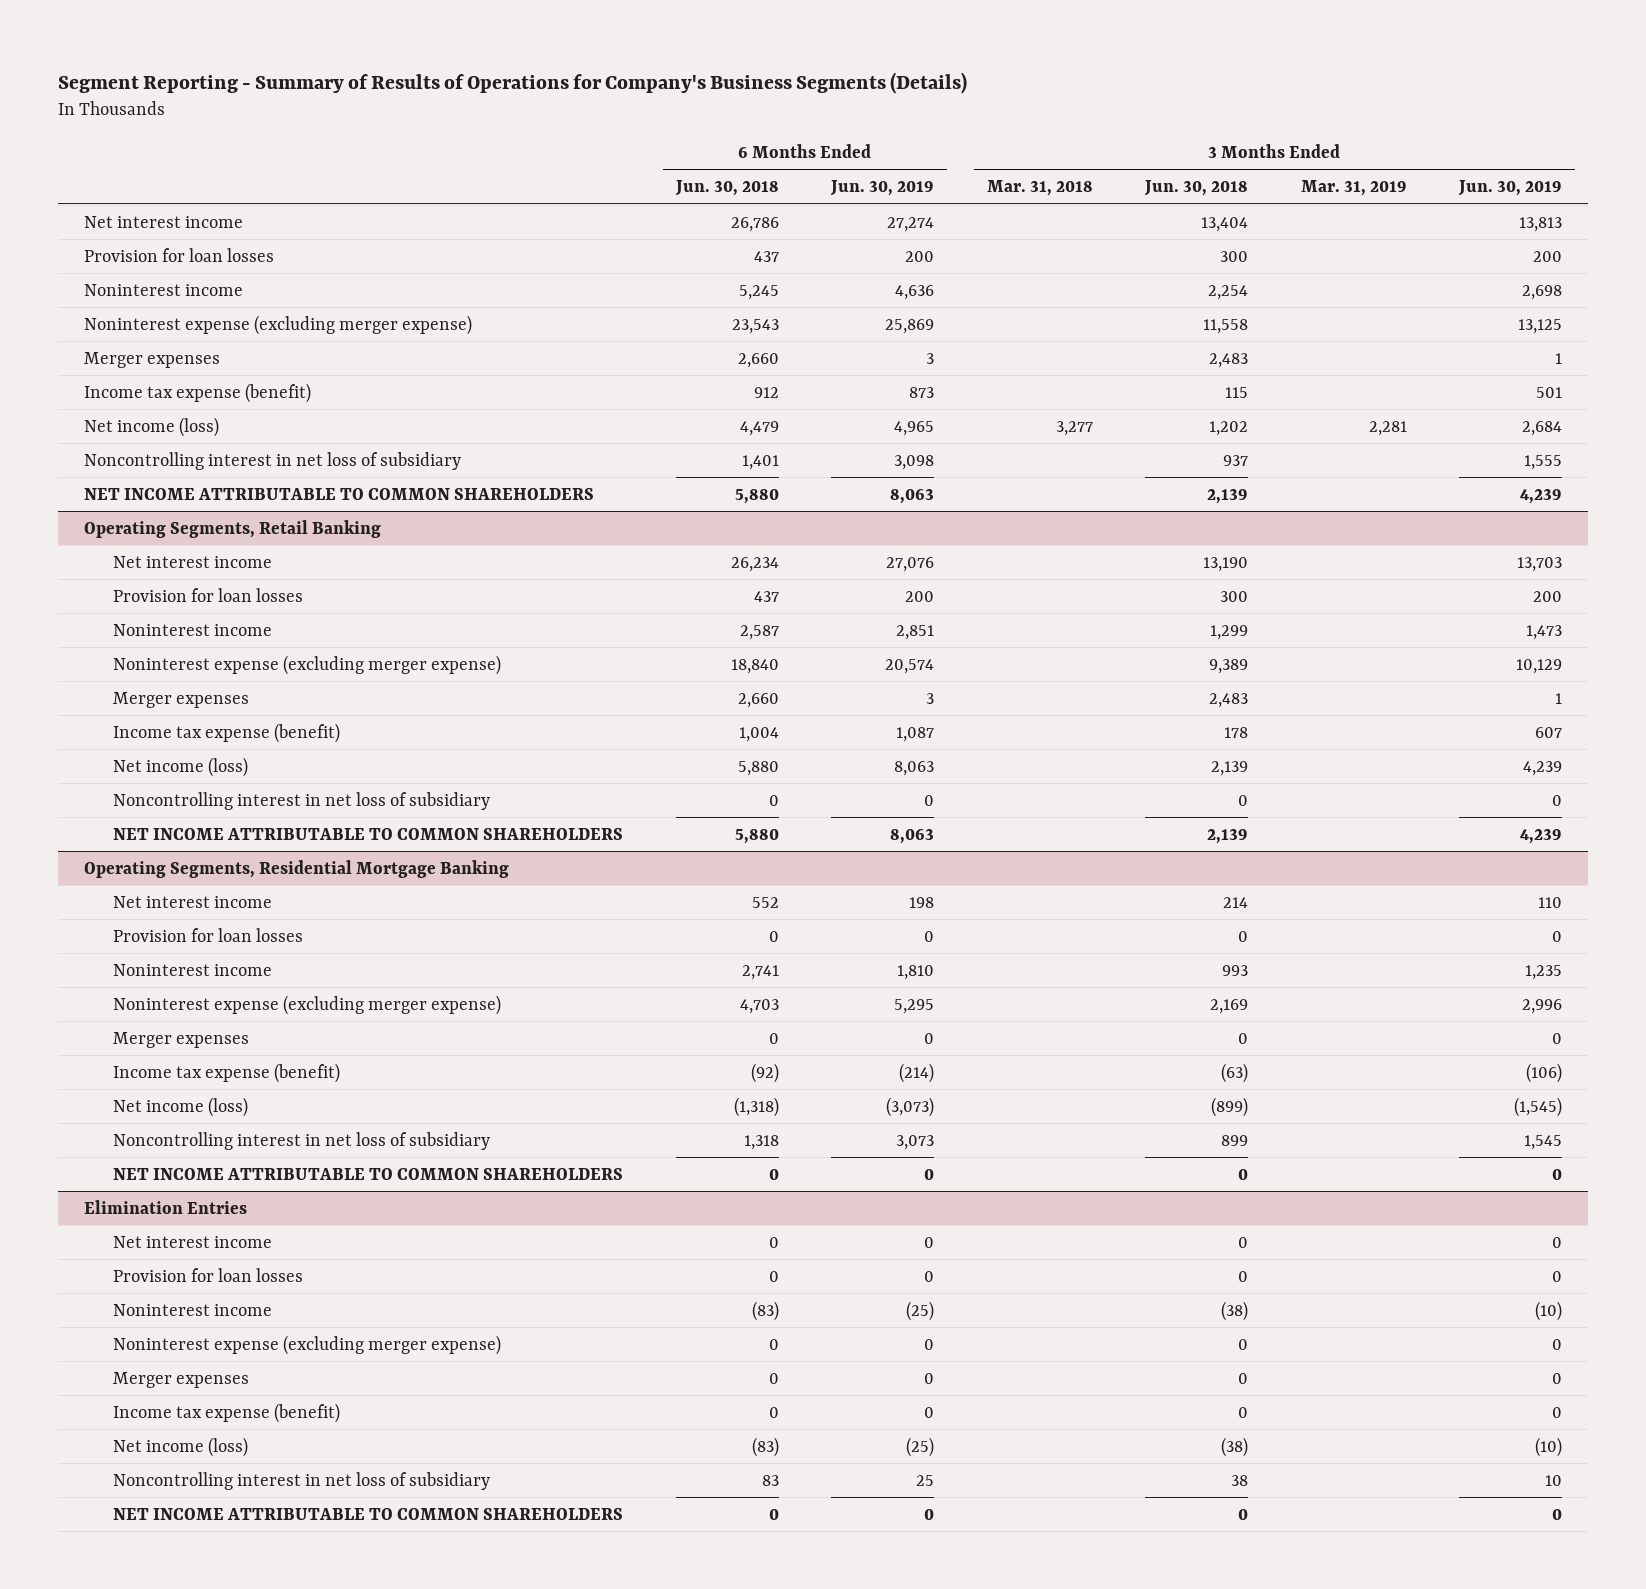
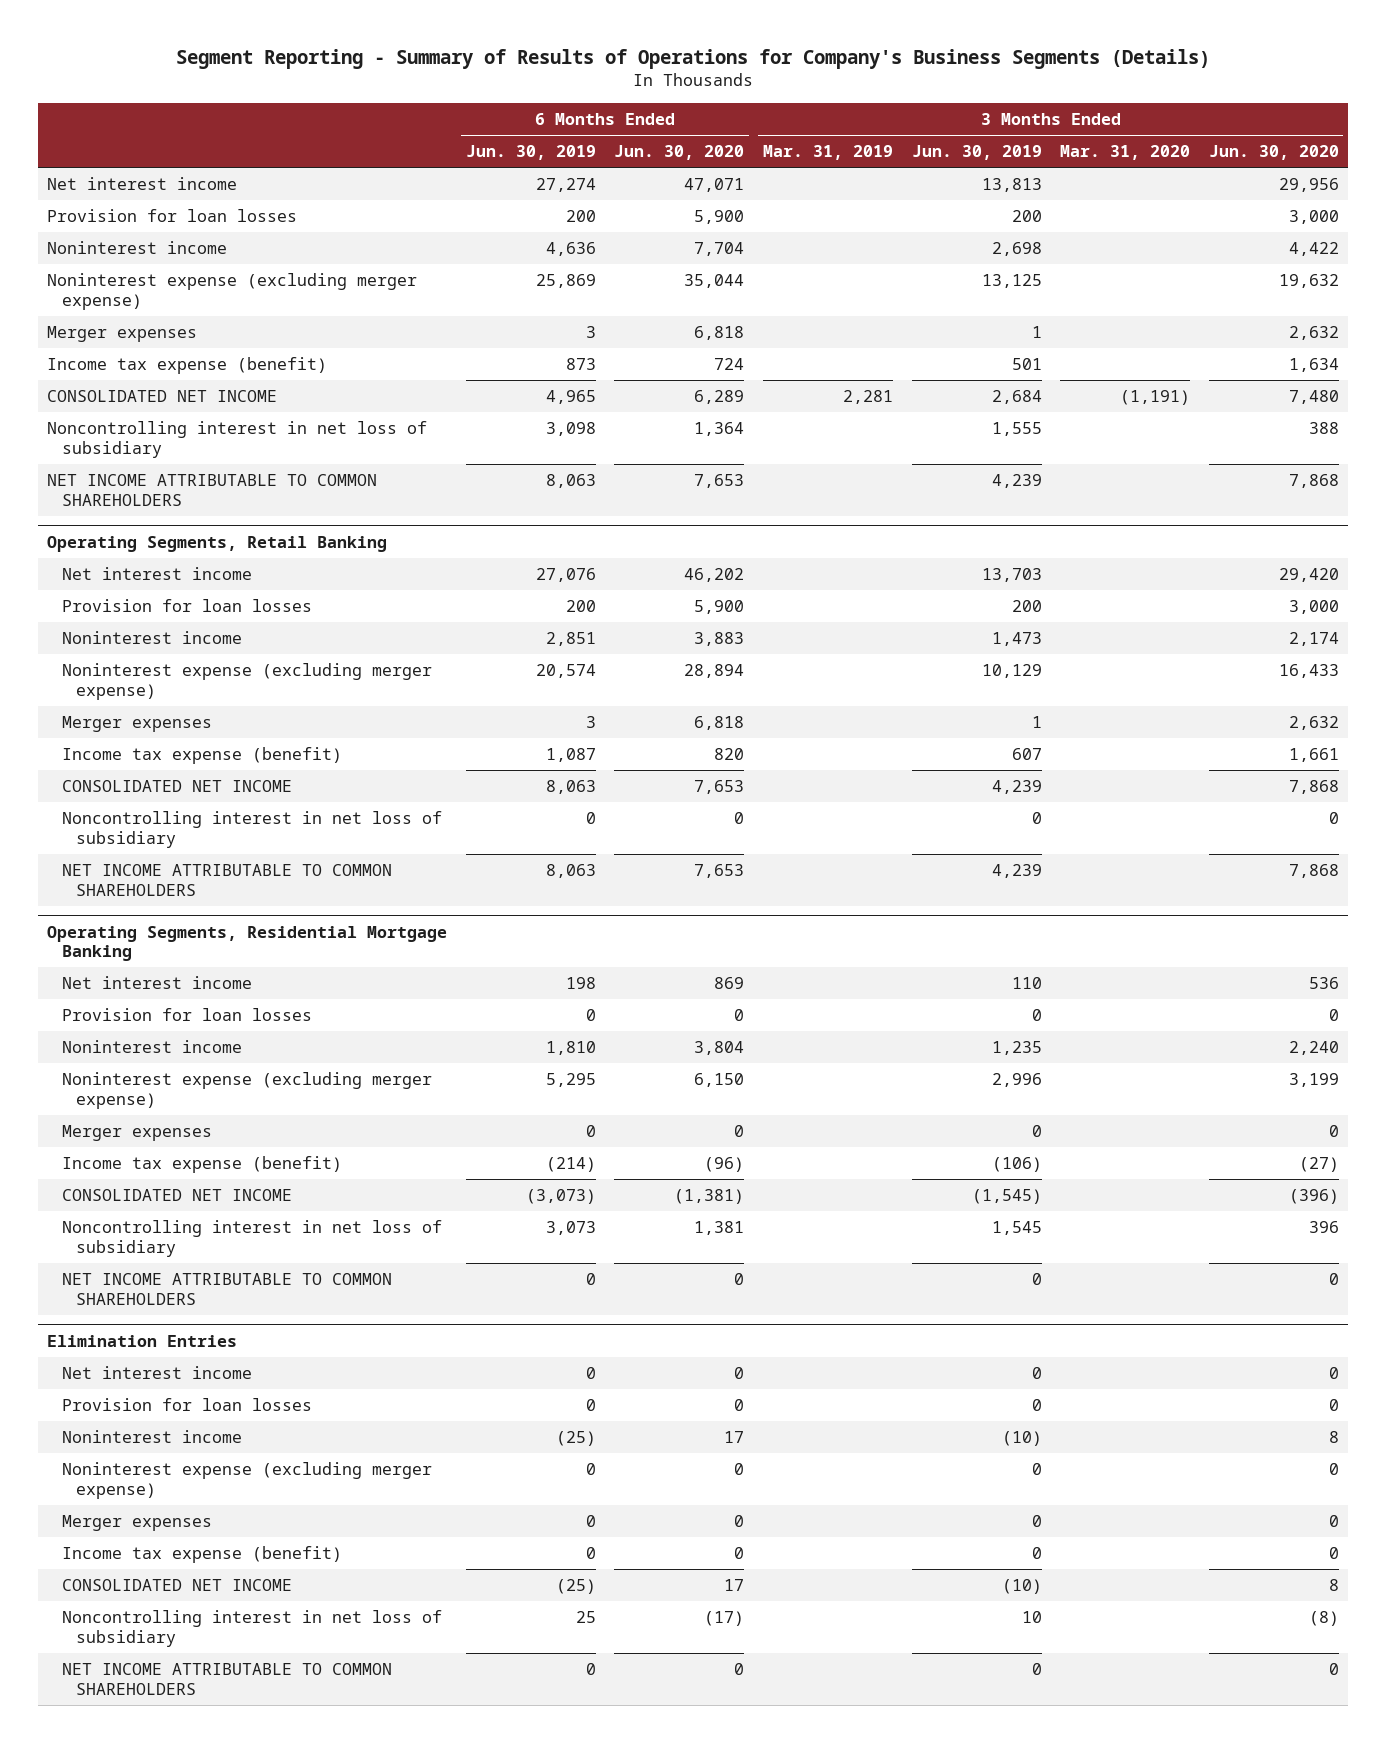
[674,180,779,197] Jun. 30, 2018 -> none
[986,180,1093,197] Mar. 31, 2018 -> none
[1144,180,1249,197] Jun. 30, 2018 -> none
none -> [614,145,745,161] Jun. 30, 2020
none -> [1060,145,1191,161] Mar. 31, 2020
none -> [1208,145,1339,161] Jun. 30, 2020
[84,416,220,437] Net income (loss) -> [47,390,278,403] CONSOLIDATED NET INCOME
[113,756,249,777] Net income (loss) -> [61,780,292,793] CONSOLIDATED NET INCOME
[113,1096,249,1117] Net income (loss) -> [61,1189,292,1202] CONSOLIDATED NET INCOME
[113,1436,249,1457] Net income (loss) -> [61,1579,292,1592] CONSOLIDATED NET INCOME

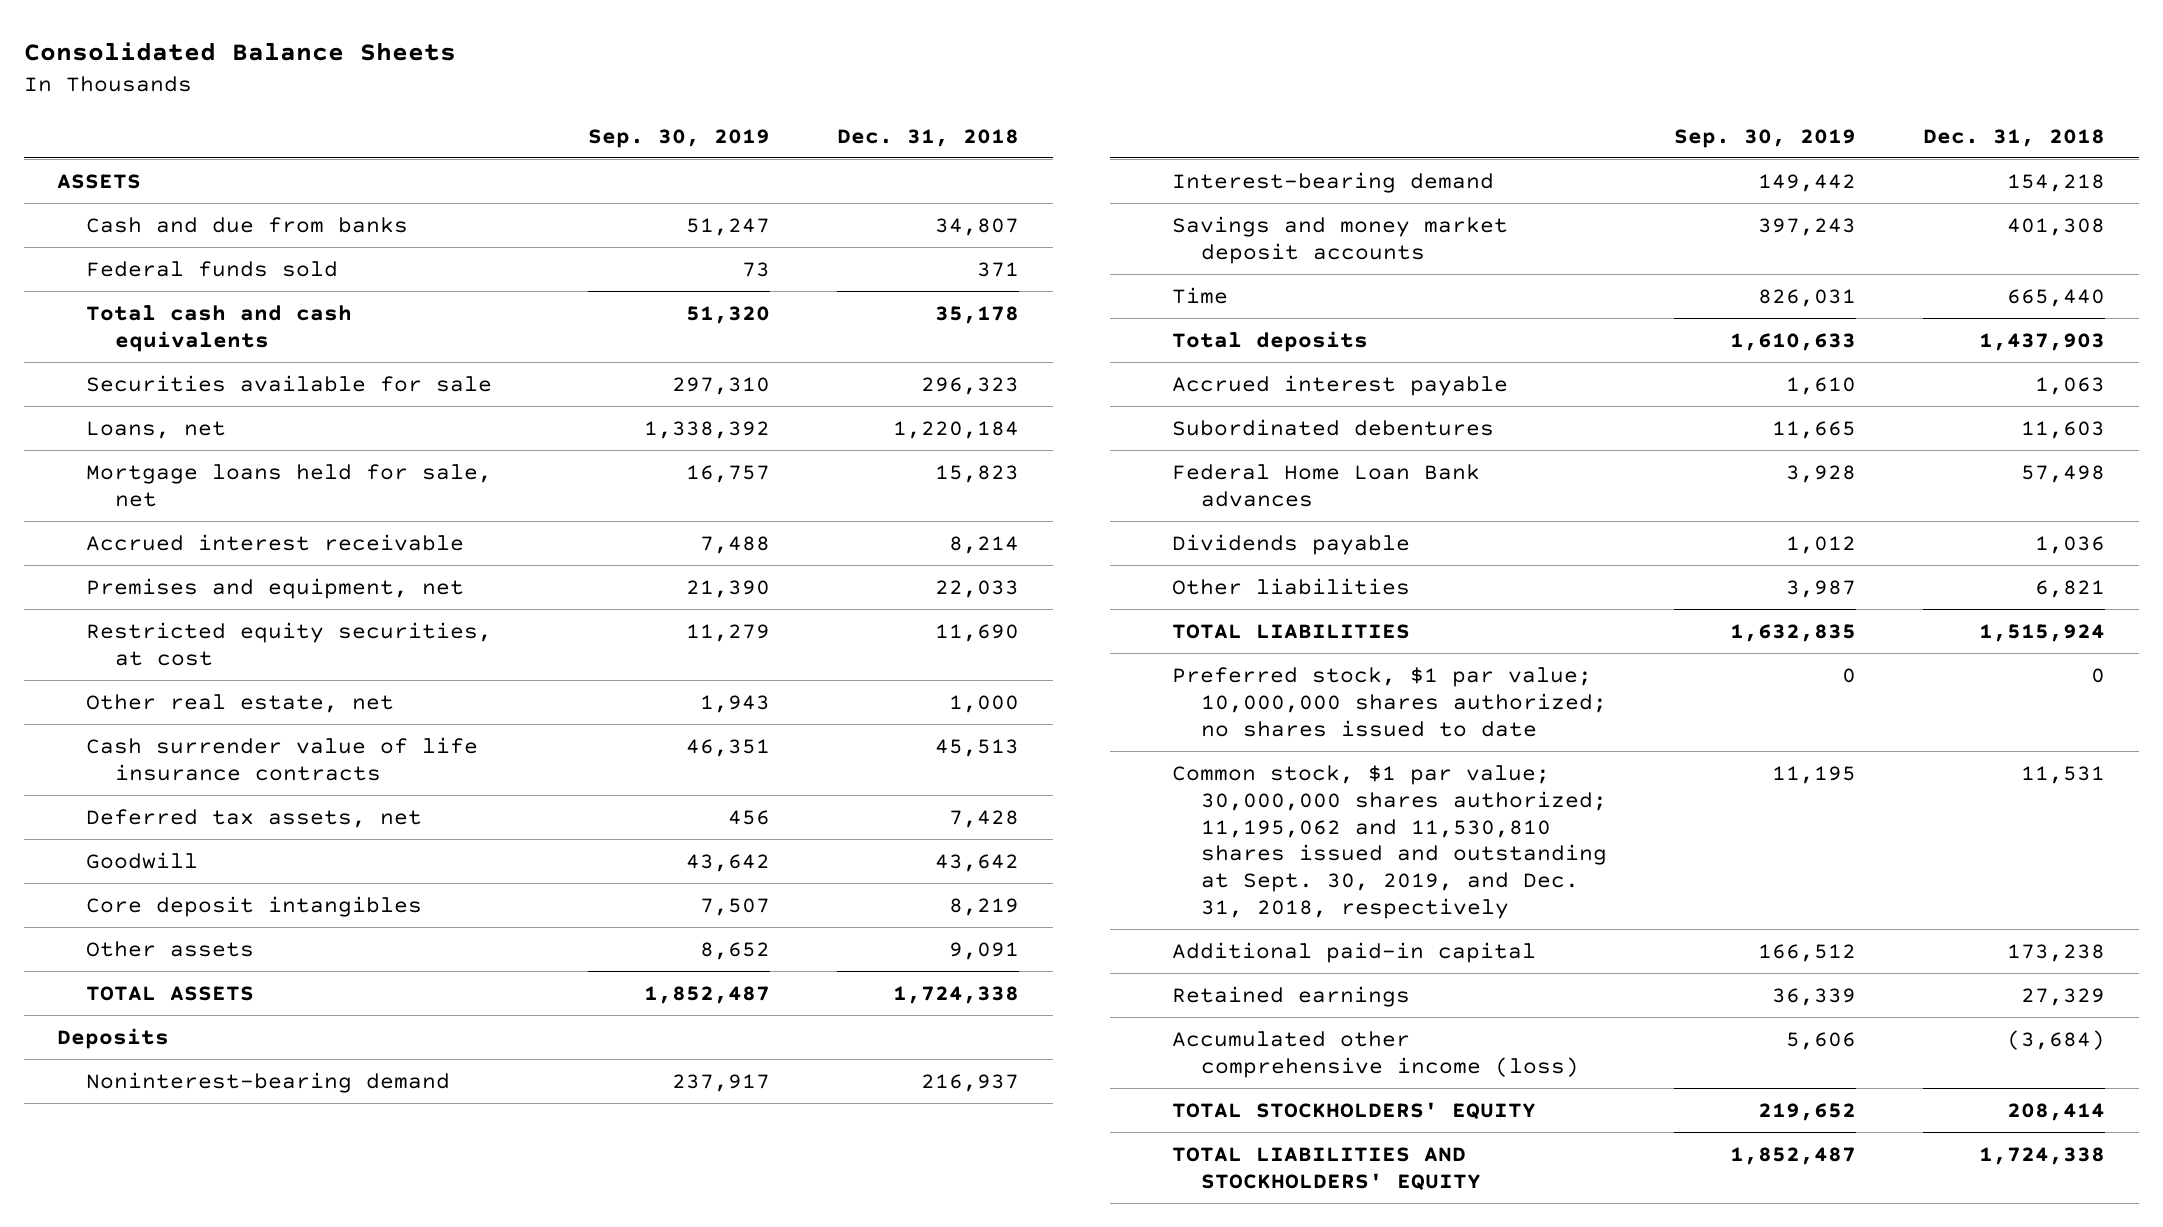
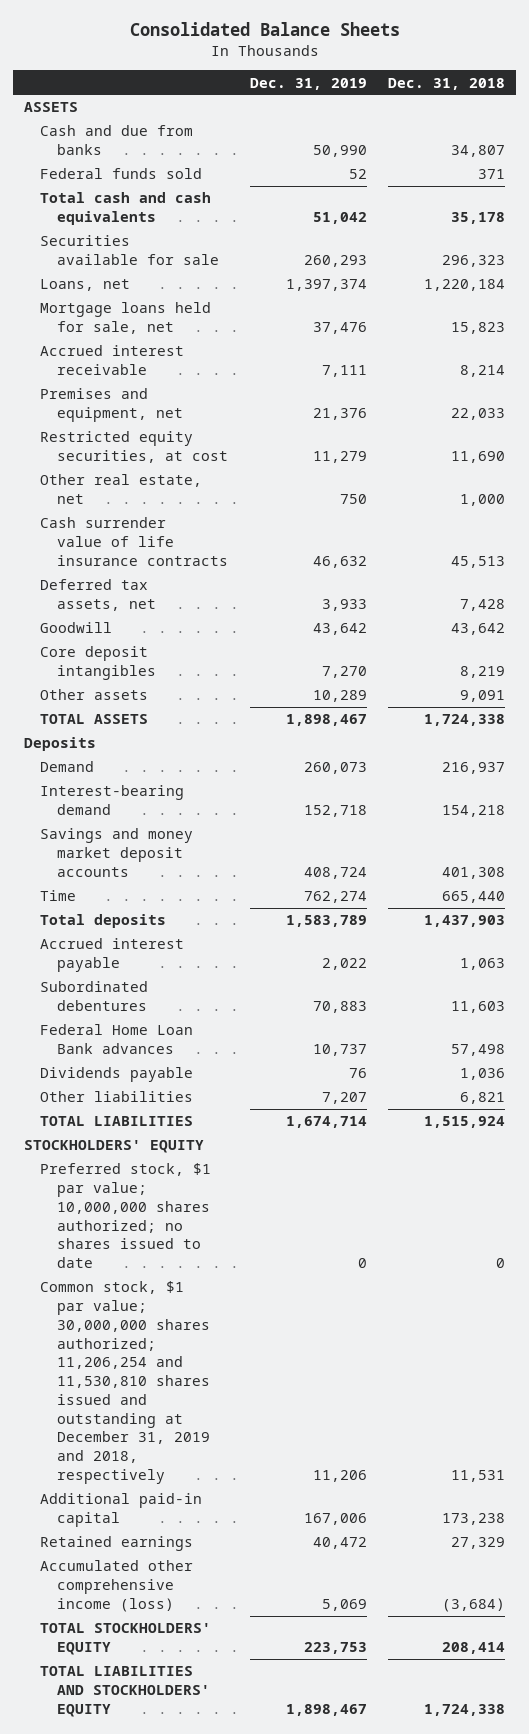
[587,128,770,148] Sep. 30, 2019 -> none
none -> [249,77,367,90] Dec. 31, 2019
[86,1071,451,1093] Noninterest-bearing demand -> [40,761,95,773] Demand
none -> [23,1140,204,1154] STOCKHOLDERS' EQUITY
[1172,764,1608,920] Common stock, $1 par value; 30,000,000 shares authorized; 11,195,062 and 11,530,810 shares issued and outstanding at Sept. 30, 2019, and Dec. 31, 2018, respectively -> [40,1281,210,1484] Common stock, $1 par value; 30,000,000 shares authorized; 11,206,254 and 11,530,810 shares issued and outstanding at December 31, 2019 and 2018, respectively

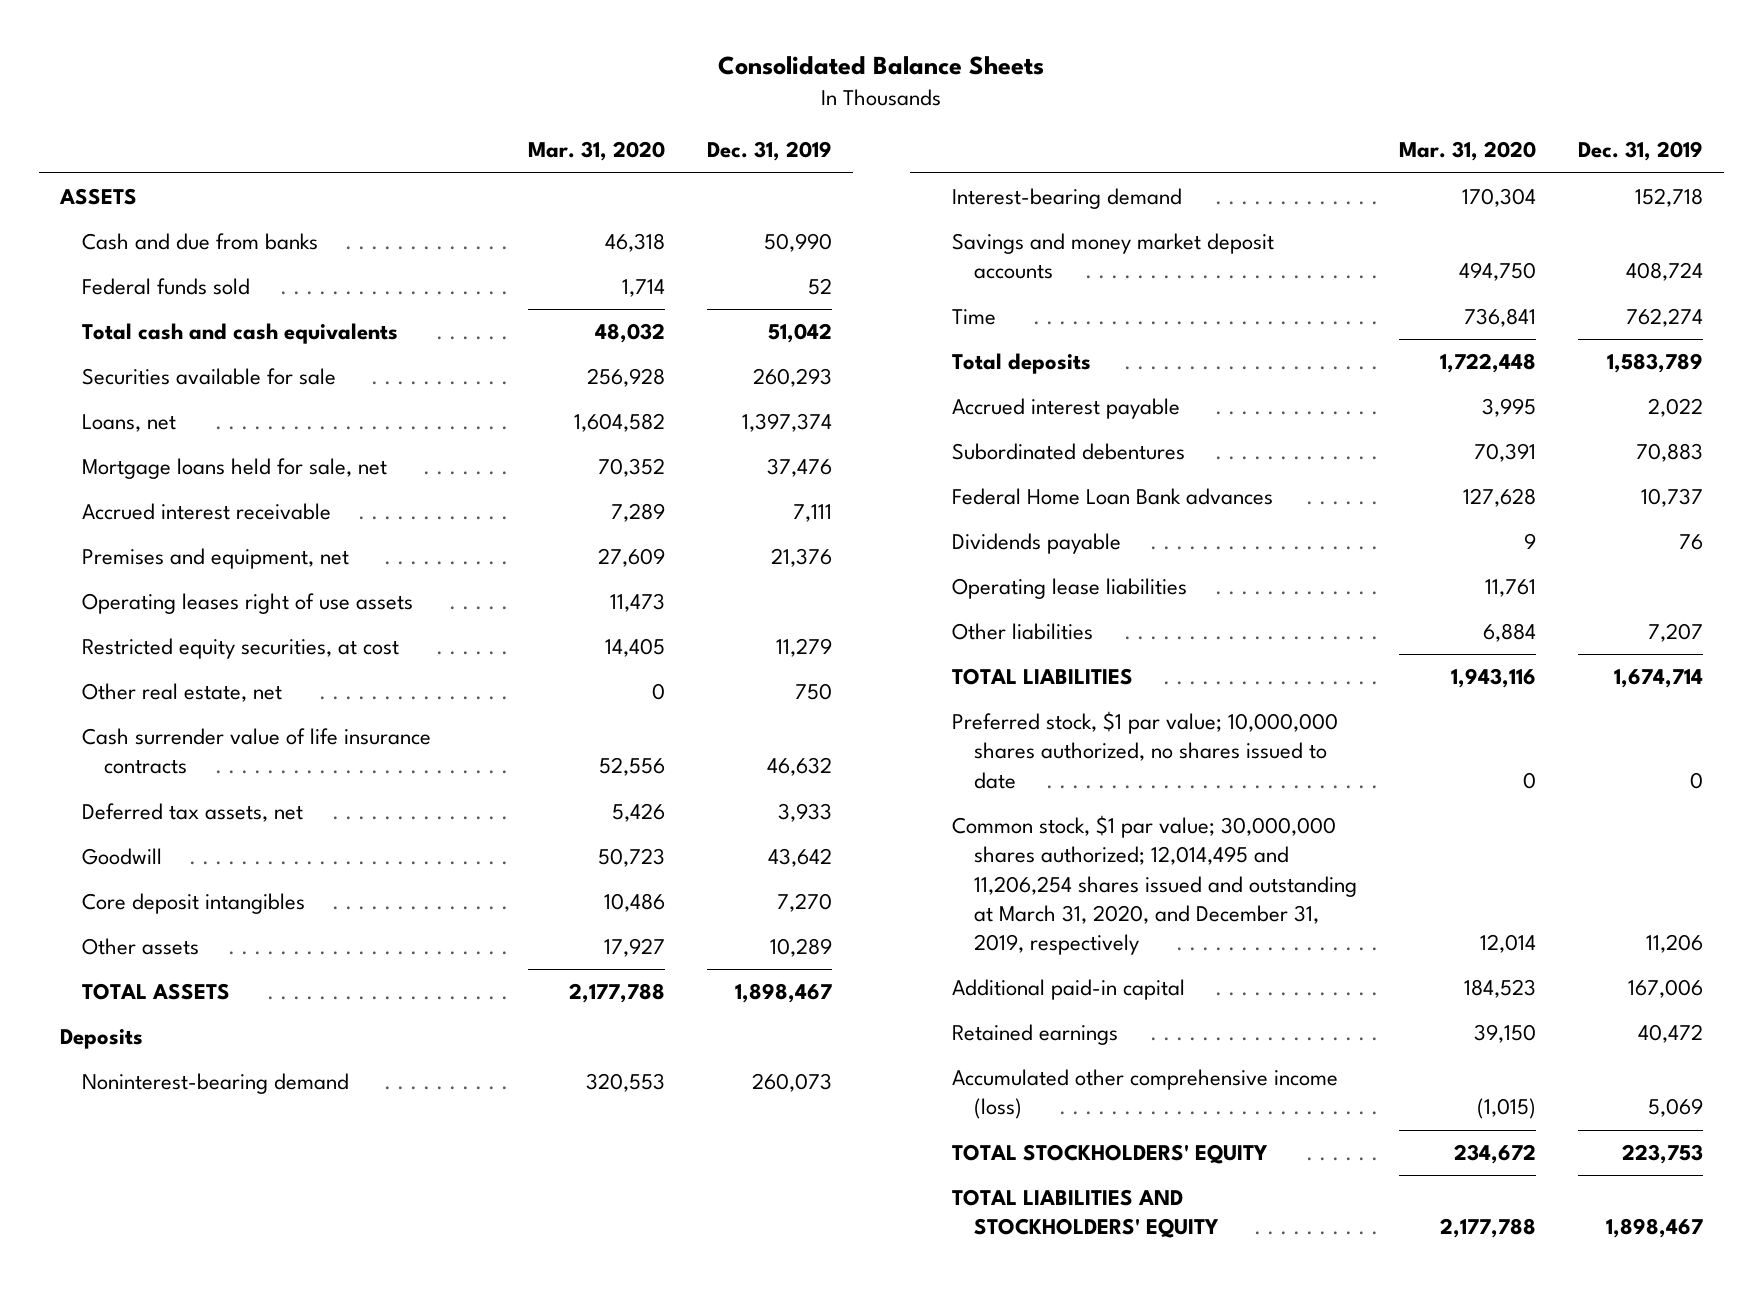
[388,77,506,90] Dec. 31, 2018 -> none
none -> [528,141,666,162] Mar. 31, 2020
none -> [81,593,413,615] Operating leases right of use assets
[40,761,95,773] Demand -> [81,1073,349,1095] Noninterest-bearing demand
none -> [952,578,1188,600] Operating lease liabilities
[23,1140,204,1154] STOCKHOLDERS' EQUITY -> none
[40,1163,212,1269] Preferred stock, $1 par value; 10,000,000 shares authorized; no shares issued to date -> [952,711,1339,789] Preferred stock, $1 par value; 10,000,000 shares authorized, no shares issued to date
[40,1281,210,1484] Common stock, $1 par value; 30,000,000 shares authorized; 11,206,254 and 11,530,810 shares issued and outstanding at December 31, 2019 and 2018, respectively -> [952,815,1358,956] Common stock, $1 par value; 30,000,000 shares authorized; 12,014,495 and 11,206,254 shares issued and outstanding at March 31, 2020, and December 31, 2019, respectively

